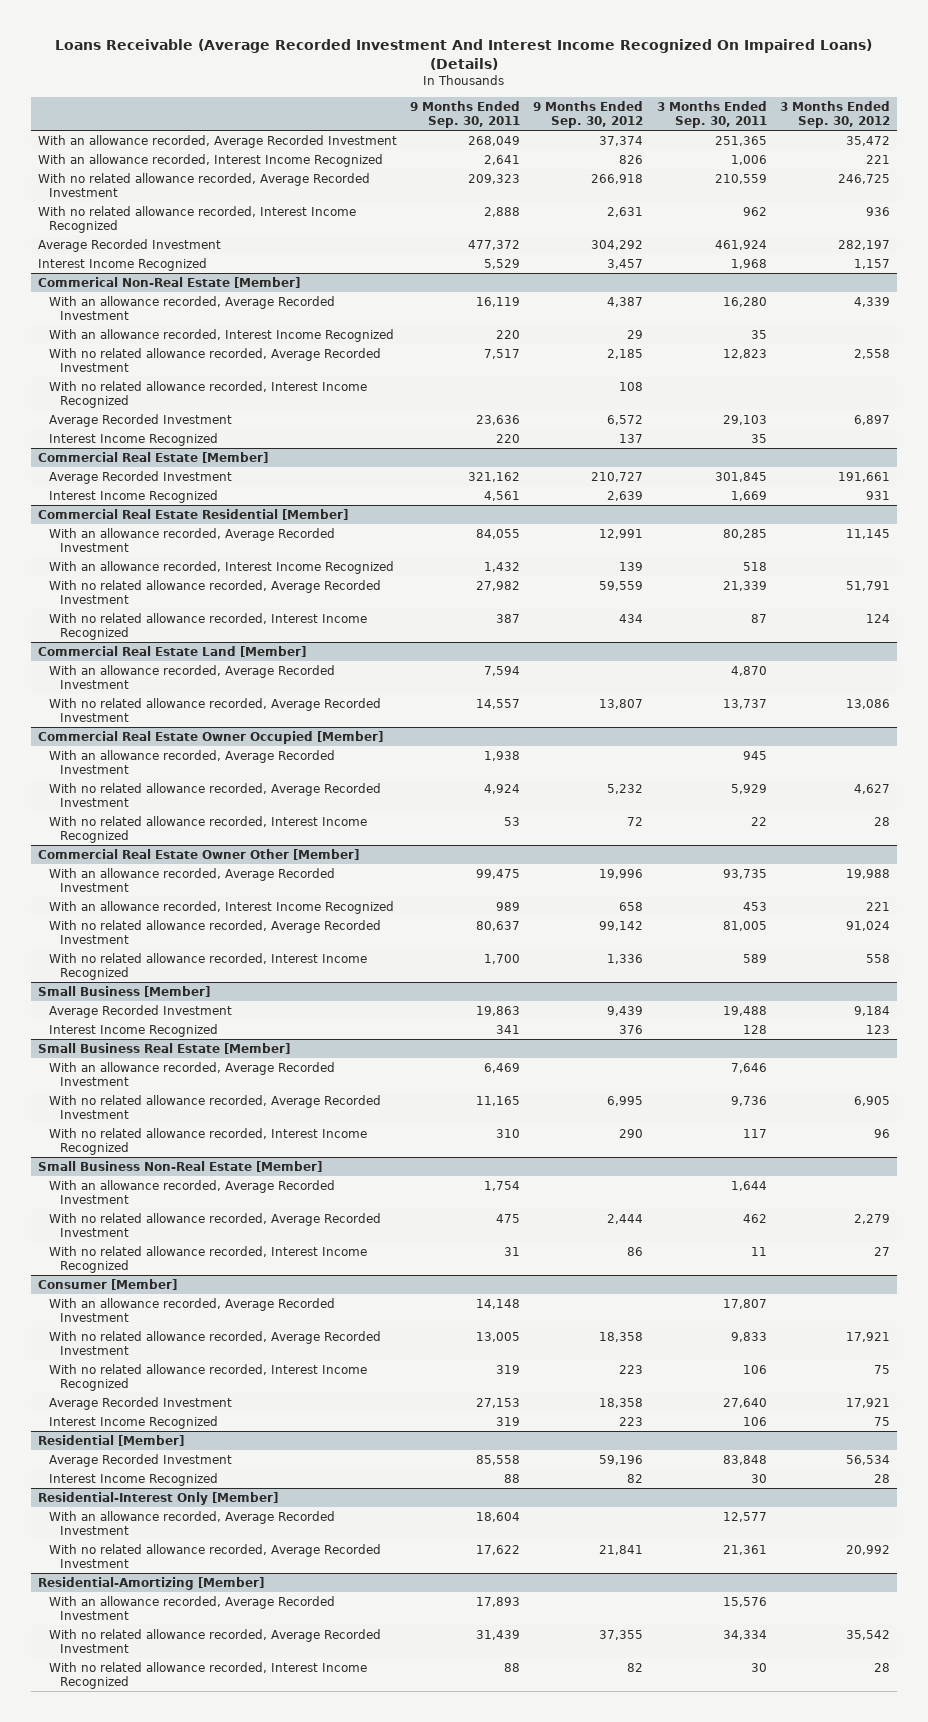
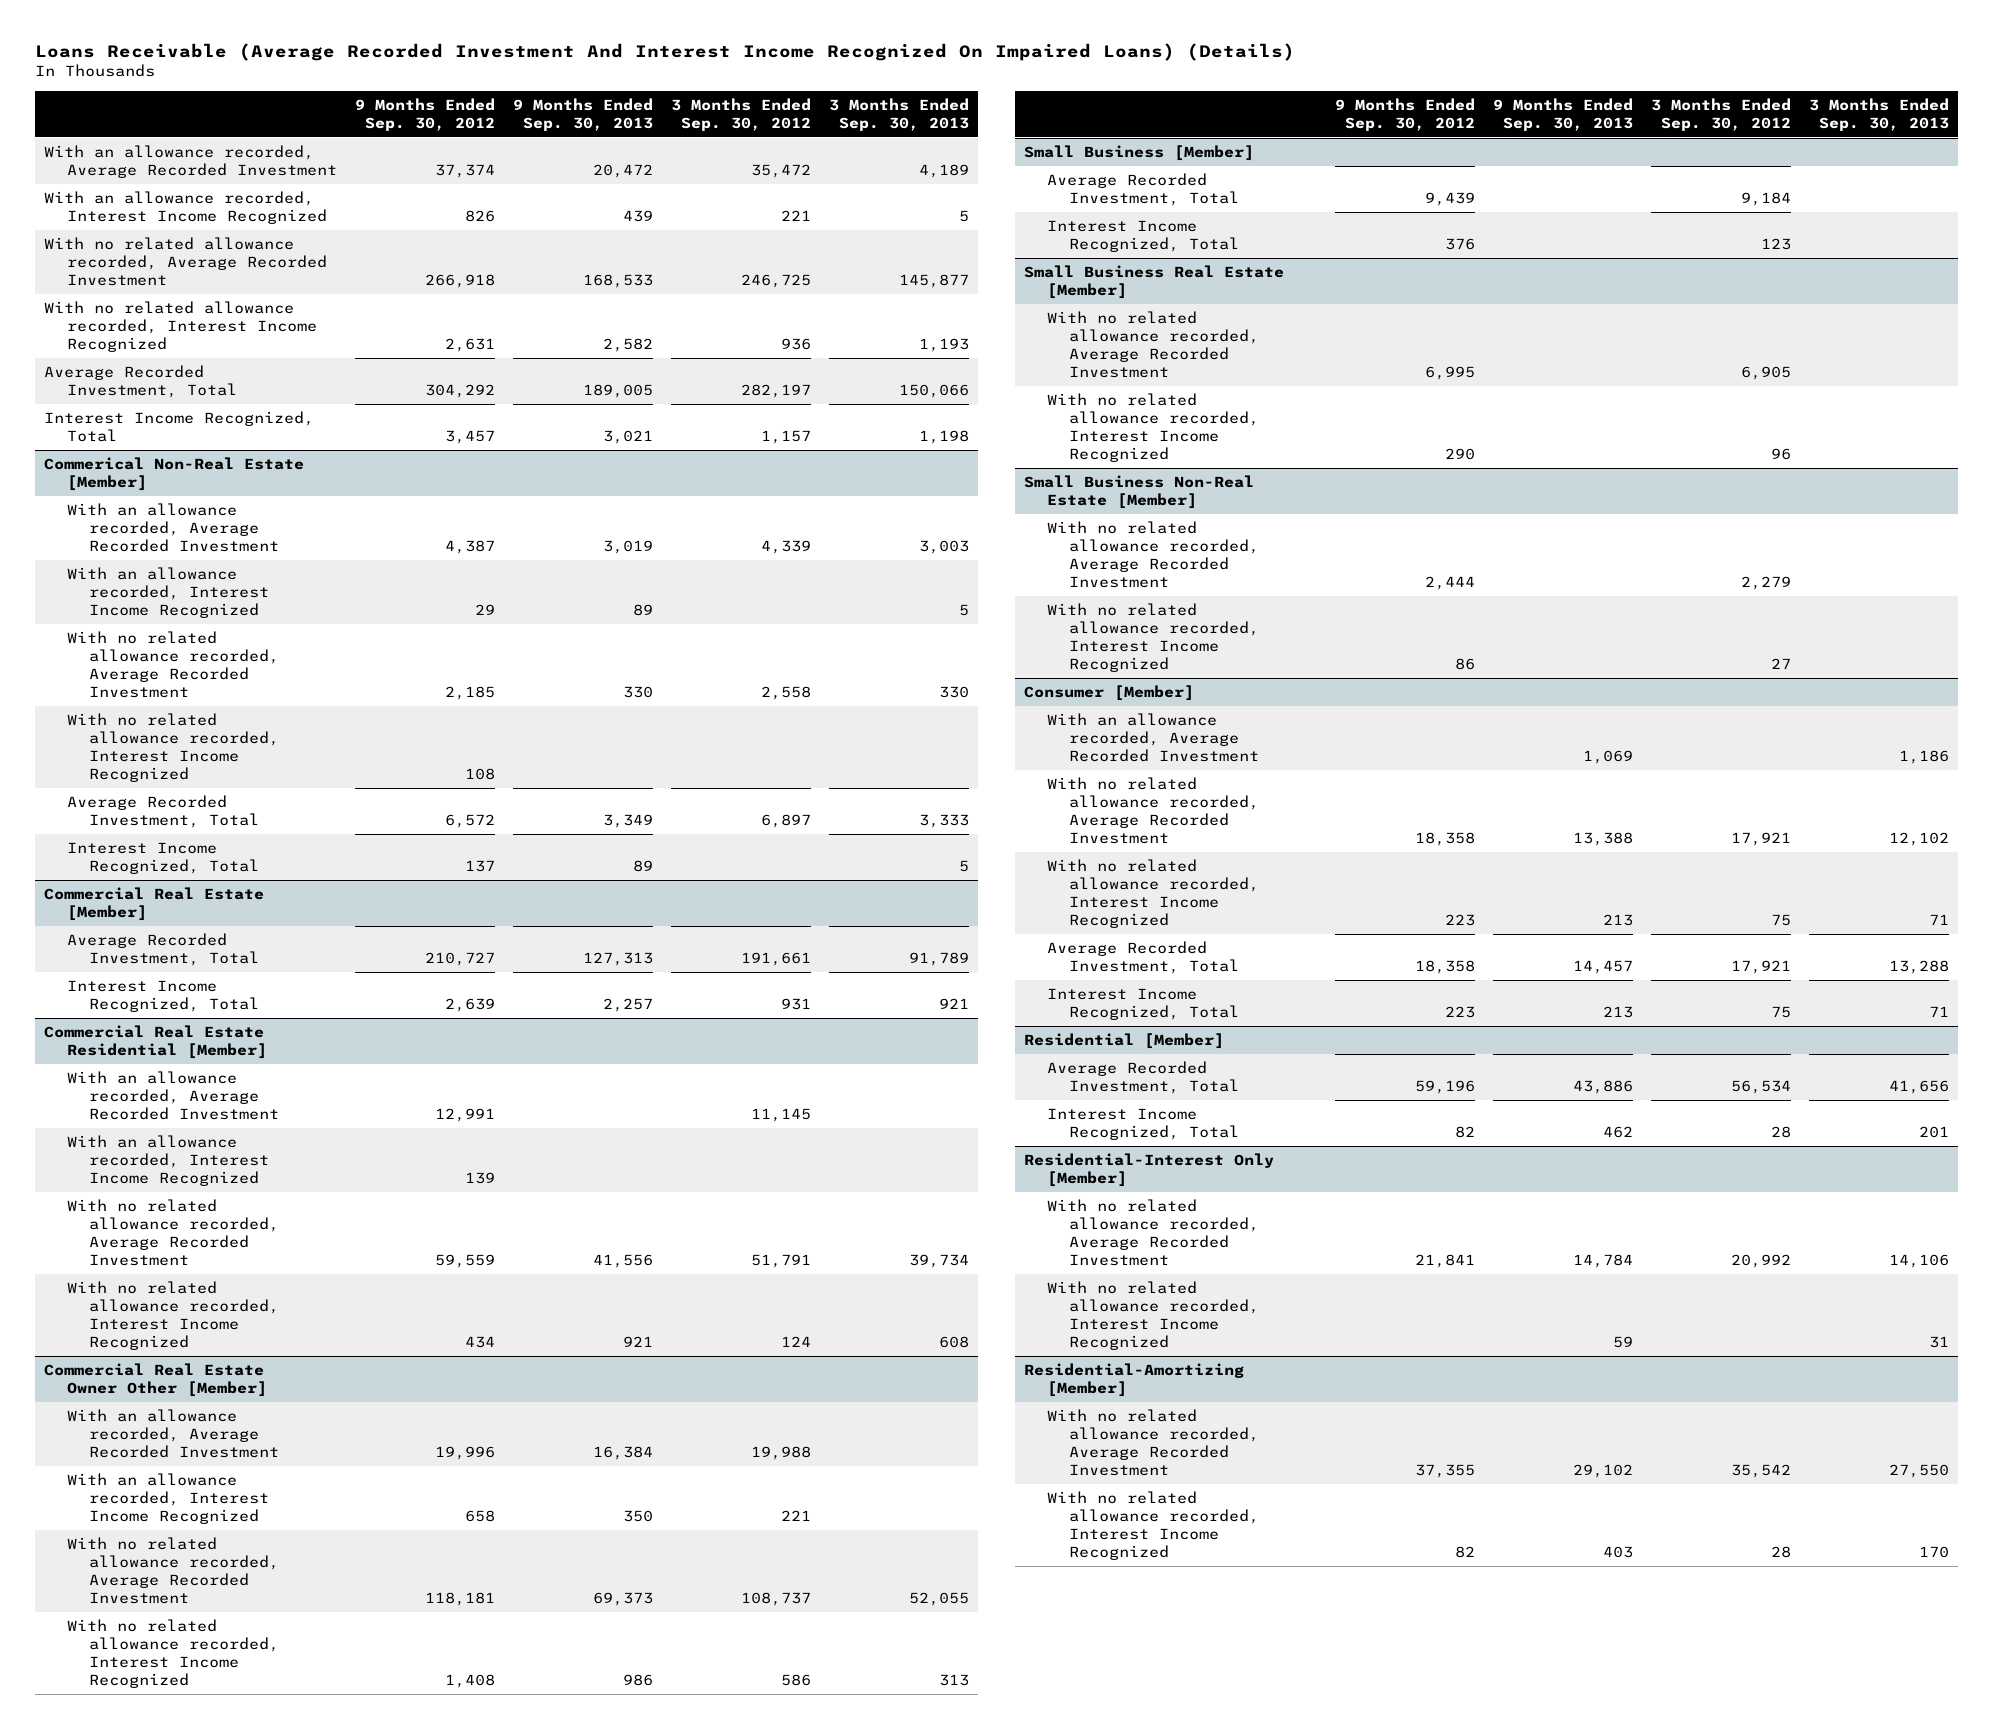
[410,100,521,129] 9 Months Ended Sep. 30, 2011 -> none
[656,100,767,129] 3 Months Ended Sep. 30, 2011 -> none
none -> [512,98,653,131] 9 Months Ended Sep. 30, 2013
none -> [829,98,970,131] 3 Months Ended Sep. 30, 2013
[37,238,221,252] Average Recorded Investment -> [43,365,237,399] Average Recorded Investment, Total
[37,257,207,271] Interest Income Recognized -> [43,411,314,443] Interest Income Recognized, Total
[48,413,232,427] Average Recorded Investment -> [66,795,260,829] Average Recorded Investment, Total
[48,432,218,446] Interest Income Recognized -> [66,842,260,875] Interest Income Recognized, Total
[48,470,232,484] Average Recorded Investment -> [66,933,260,967] Average Recorded Investment, Total
[48,489,218,503] Interest Income Recognized -> [66,980,260,1013] Interest Income Recognized, Total
[37,645,306,657] Commercial Real Estate Land [Member] -> none
[48,664,335,690] With an allowance recorded, Average Recorded Investment -> none
[48,697,381,723] With no related allowance recorded, Average Recorded Investment -> none
[37,730,383,744] Commercial Real Estate Owner Occupied [Member] -> none
[48,749,335,775] With an allowance recorded, Average Recorded Investment -> none
[48,782,381,808] With no related allowance recorded, Average Recorded Investment -> none
[48,815,367,844] With no related allowance recorded, Interest Income Recognized -> none
[599,920,644,931] 99,142 -> [424,1591,495,1606] 118,181
[846,920,891,931] 91,024 -> [741,1591,812,1606] 108,737
[607,953,644,964] 1,336 -> [444,1673,495,1688] 1,408
[866,953,891,963] 558 -> [781,1673,812,1686] 586
[48,1004,232,1018] Average Recorded Investment -> [1046,173,1240,207] Average Recorded Investment, Total
[48,1023,218,1037] Interest Income Recognized -> [1046,220,1240,253] Interest Income Recognized, Total
[48,1061,335,1087] With an allowance recorded, Average Recorded Investment -> none
[48,1179,335,1205] With an allowance recorded, Average Recorded Investment -> none
[48,1396,232,1410] Average Recorded Investment -> [1046,941,1240,975] Average Recorded Investment, Total
[48,1415,218,1429] Interest Income Recognized -> [1046,988,1240,1021] Interest Income Recognized, Total
[48,1453,232,1467] Average Recorded Investment -> [1046,1061,1240,1095] Average Recorded Investment, Total
[48,1472,218,1486] Interest Income Recognized -> [1046,1108,1240,1141] Interest Income Recognized, Total
[48,1510,335,1536] With an allowance recorded, Average Recorded Investment -> none
none -> [1046,1281,1260,1350] With no related allowance recorded, Interest Income Recognized
[48,1595,335,1621] With an allowance recorded, Average Recorded Investment -> none

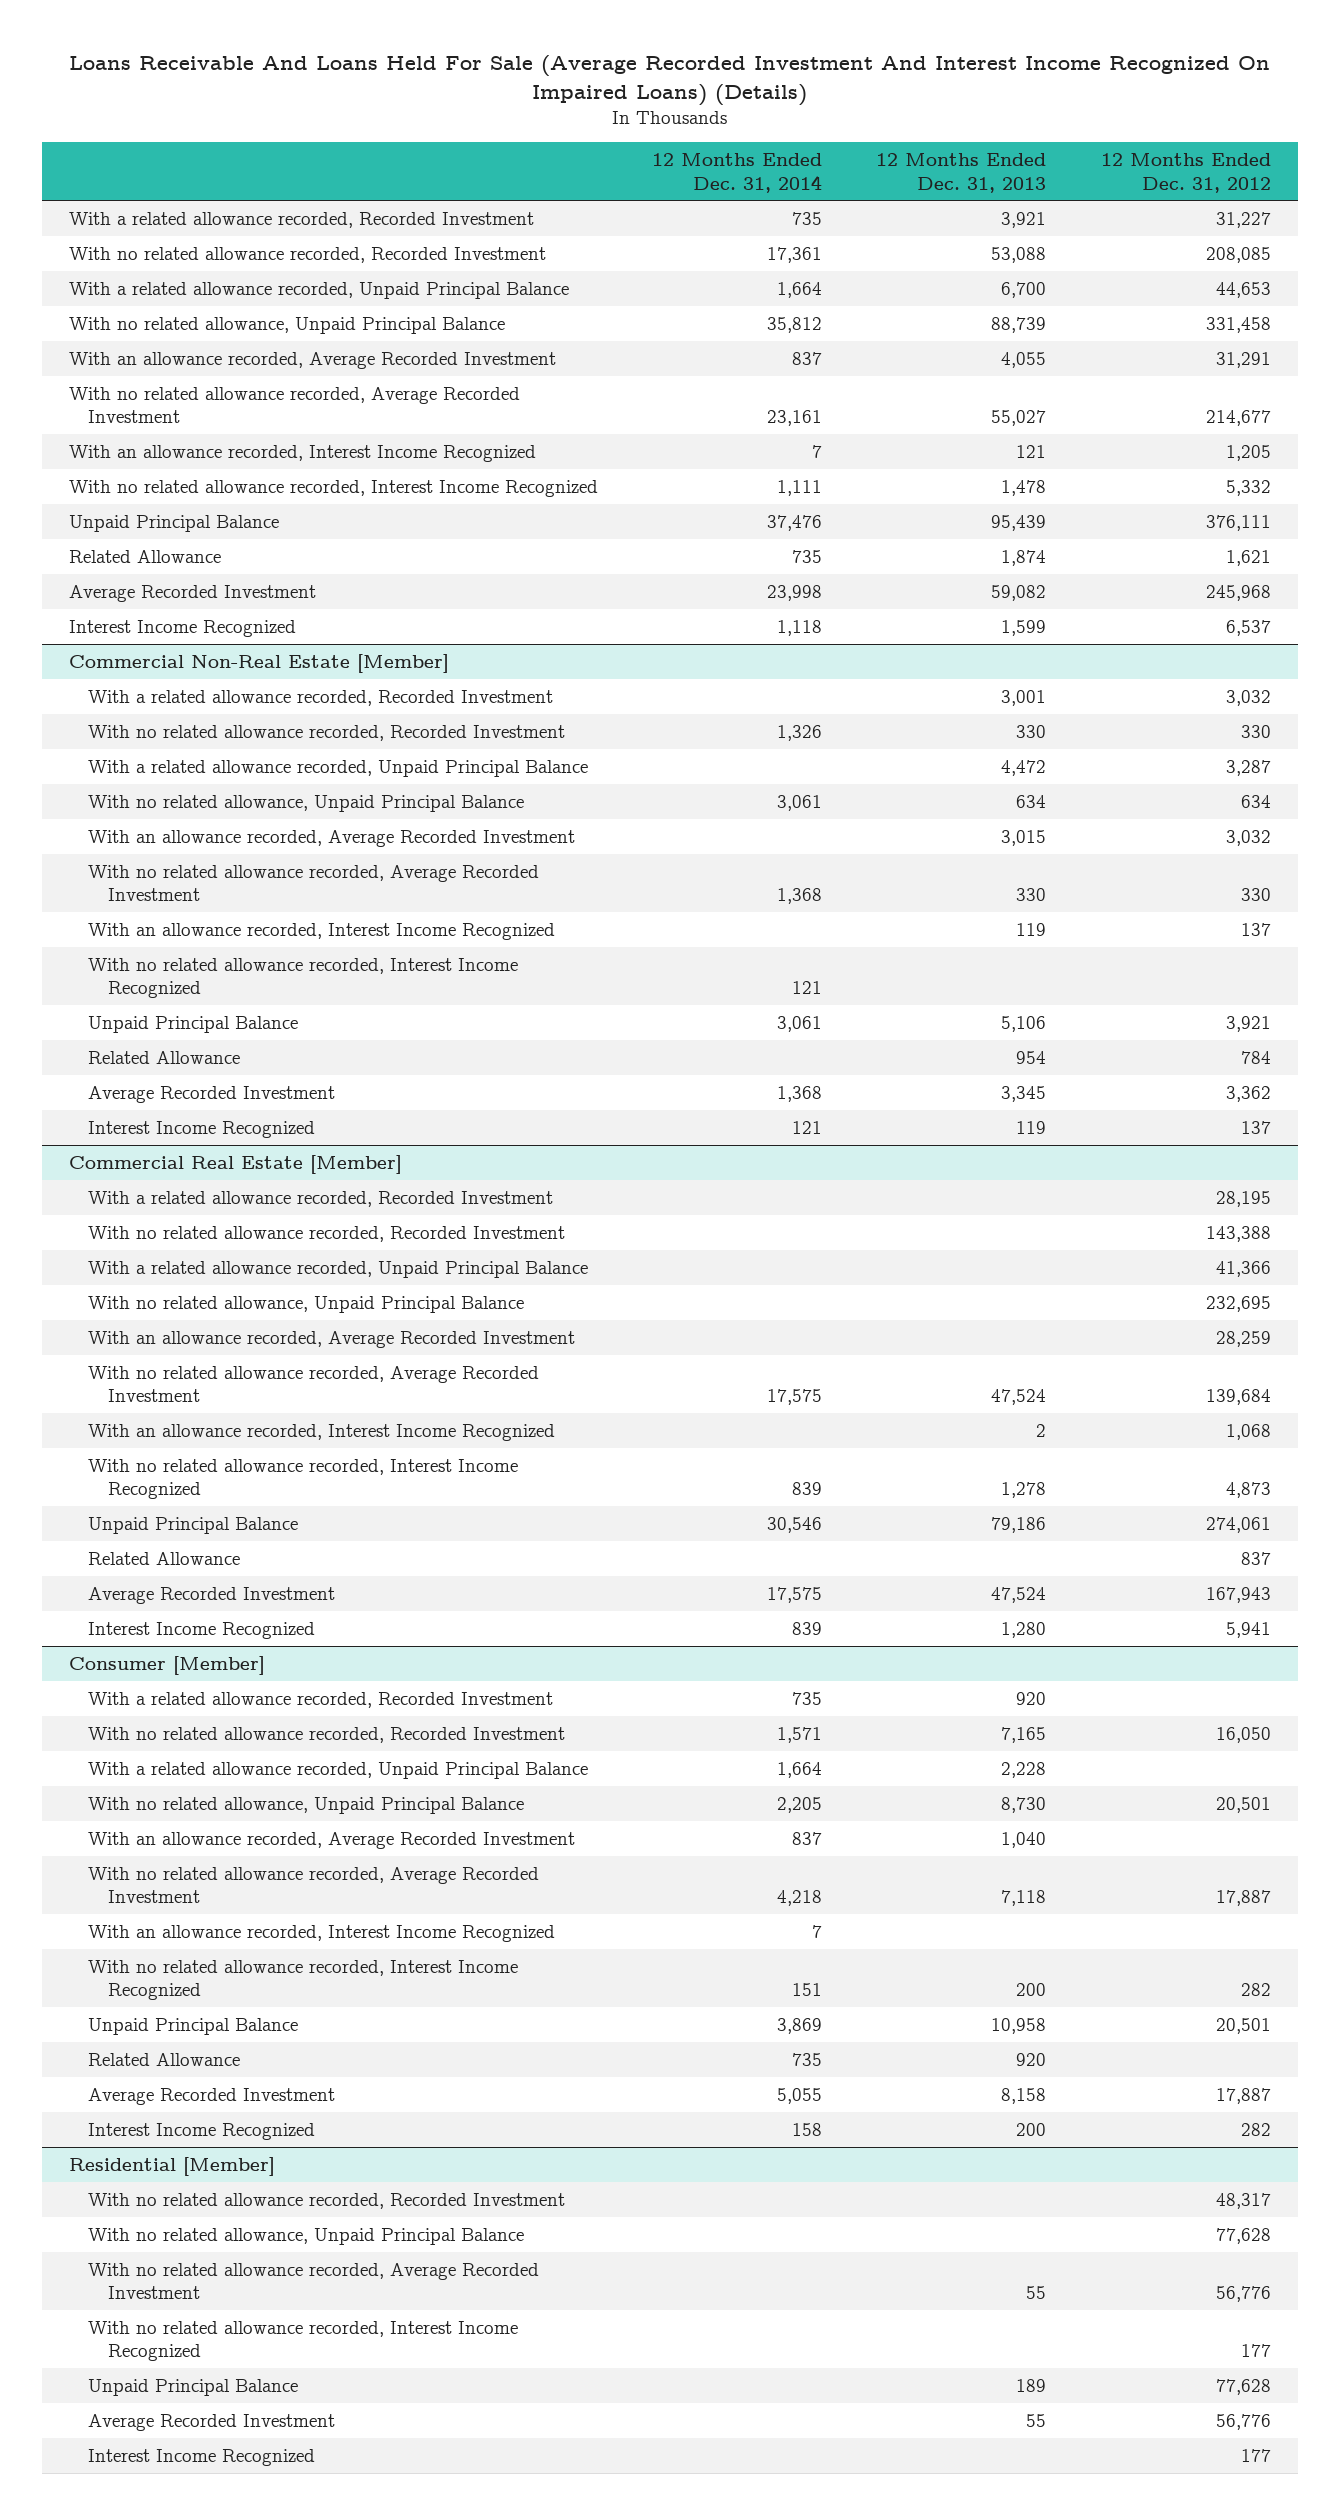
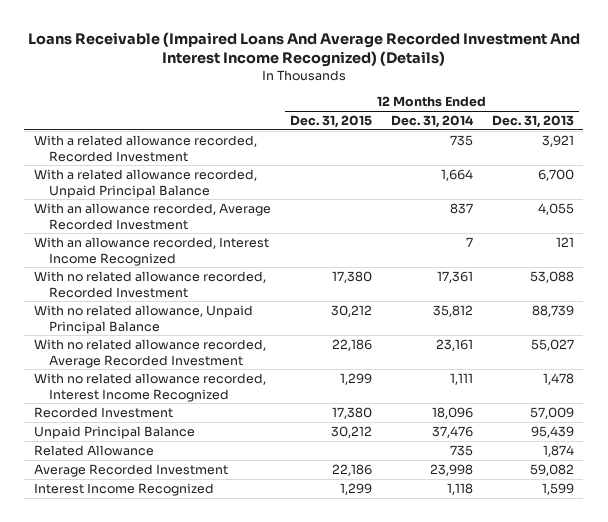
[68,55,1270,106] Loans Receivable And Loans Held For Sale (Average Recorded Investment And Interest Income Recognized On Impaired Loans) (Details) -> [27,31,580,68] Loans Receivable (Impaired Loans And Average Recorded Investment And Interest Income Recognized) (Details)
[1100,153,1271,193] 12 Months Ended Dec. 31, 2012 -> none
none -> [289,115,372,129] Dec. 31, 2015
[68,246,546,263] With no related allowance recorded, Recorded Investment -> [33,270,266,298] With no related allowance recorded, Recorded Investment
[68,316,505,334] With no related allowance, Unpaid Principal Balance -> [33,304,253,334] With no related allowance, Unpaid Principal Balance
[68,386,520,424] With no related allowance recorded, Average Recorded Investment -> [33,338,266,368] With no related allowance recorded, Average Recorded Investment
none -> [33,406,173,418] Recorded Investment
[68,653,449,673] Commercial Non-Real Estate [Member] -> none
[88,689,554,706] With a related allowance recorded, Recorded Investment -> none
[88,724,566,741] With no related allowance recorded, Recorded Investment -> none
[88,759,589,777] With a related allowance recorded, Unpaid Principal Balance -> none
[88,794,525,812] With no related allowance, Unpaid Principal Balance -> none
[88,829,576,847] With an allowance recorded, Average Recorded Investment -> none
[88,864,540,902] With no related allowance recorded, Average Recorded Investment -> none
[88,922,556,940] With an allowance recorded, Interest Income Recognized -> none
[88,957,519,999] With no related allowance recorded, Interest Income Recognized -> none
[88,1015,299,1033] Unpaid Principal Balance -> none
[88,1050,241,1064] Related Allowance -> none
[88,1085,336,1103] Average Recorded Investment -> none
[88,1120,316,1138] Interest Income Recognized -> none
[68,1154,402,1174] Commercial Real Estate [Member] -> none
[88,1190,554,1207] With a related allowance recorded, Recorded Investment -> none
[88,1225,566,1242] With no related allowance recorded, Recorded Investment -> none
[88,1260,589,1278] With a related allowance recorded, Unpaid Principal Balance -> none
[88,1295,525,1313] With no related allowance, Unpaid Principal Balance -> none
[88,1330,576,1348] With an allowance recorded, Average Recorded Investment -> none
[88,1365,540,1403] With no related allowance recorded, Average Recorded Investment -> none
[88,1423,556,1441] With an allowance recorded, Interest Income Recognized -> none
[88,1458,519,1500] With no related allowance recorded, Interest Income Recognized -> none
[88,1516,299,1534] Unpaid Principal Balance -> none
[88,1551,241,1565] Related Allowance -> none
[88,1586,336,1604] Average Recorded Investment -> none
[88,1621,316,1639] Interest Income Recognized -> none
[68,1655,265,1675] Consumer [Member] -> none
[88,1691,554,1708] With a related allowance recorded, Recorded Investment -> none
[88,1726,566,1743] With no related allowance recorded, Recorded Investment -> none
[88,1761,589,1779] With a related allowance recorded, Unpaid Principal Balance -> none
[88,1796,525,1814] With no related allowance, Unpaid Principal Balance -> none
[88,1831,576,1849] With an allowance recorded, Average Recorded Investment -> none
[88,1866,540,1904] With no related allowance recorded, Average Recorded Investment -> none
[88,1924,556,1942] With an allowance recorded, Interest Income Recognized -> none
[88,1959,519,2001] With no related allowance recorded, Interest Income Recognized -> none
[88,2017,299,2035] Unpaid Principal Balance -> none
[88,2052,241,2066] Related Allowance -> none
[88,2087,336,2105] Average Recorded Investment -> none
[88,2122,316,2140] Interest Income Recognized -> none
[68,2156,275,2176] Residential [Member] -> none
[88,2192,566,2209] With no related allowance recorded, Recorded Investment -> none
[88,2227,525,2245] With no related allowance, Unpaid Principal Balance -> none
[88,2262,540,2300] With no related allowance recorded, Average Recorded Investment -> none
[88,2320,519,2362] With no related allowance recorded, Interest Income Recognized -> none
[88,2378,299,2396] Unpaid Principal Balance -> none
[88,2413,336,2431] Average Recorded Investment -> none
[88,2448,316,2466] Interest Income Recognized -> none

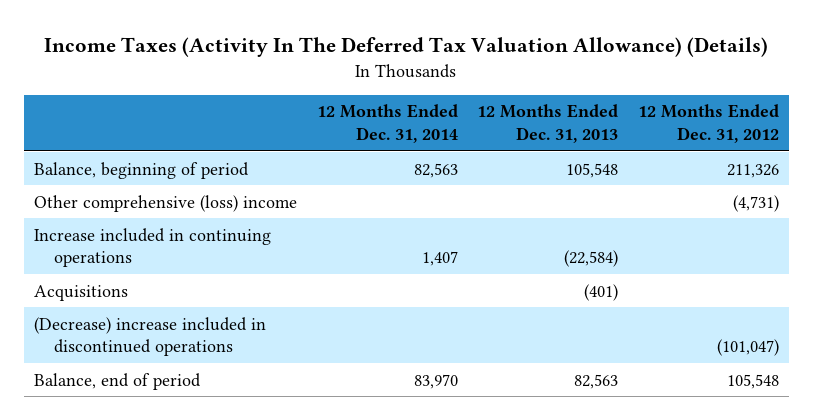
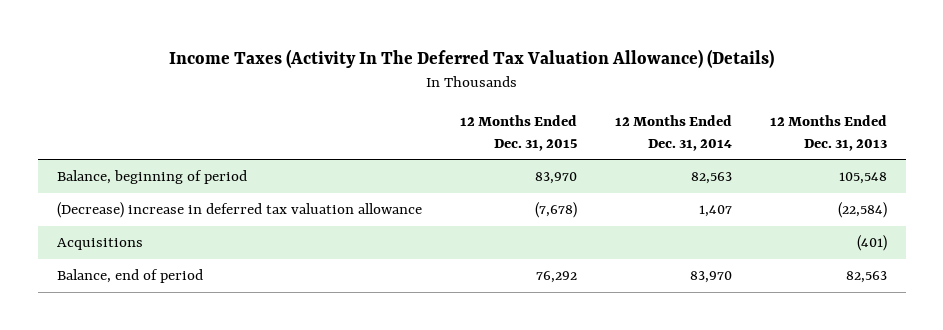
[637,104,779,143] 12 Months Ended Dec. 31, 2012 -> none
none -> [459,114,577,151] 12 Months Ended Dec. 31, 2015
[33,194,297,212] Other comprehensive (loss) income -> none
[33,227,271,268] Increase included in continuing operations -> [56,202,422,219] (Decrease) increase in deferred tax valuation allowance
[33,316,266,357] (Decrease) increase included in discontinued operations -> none

